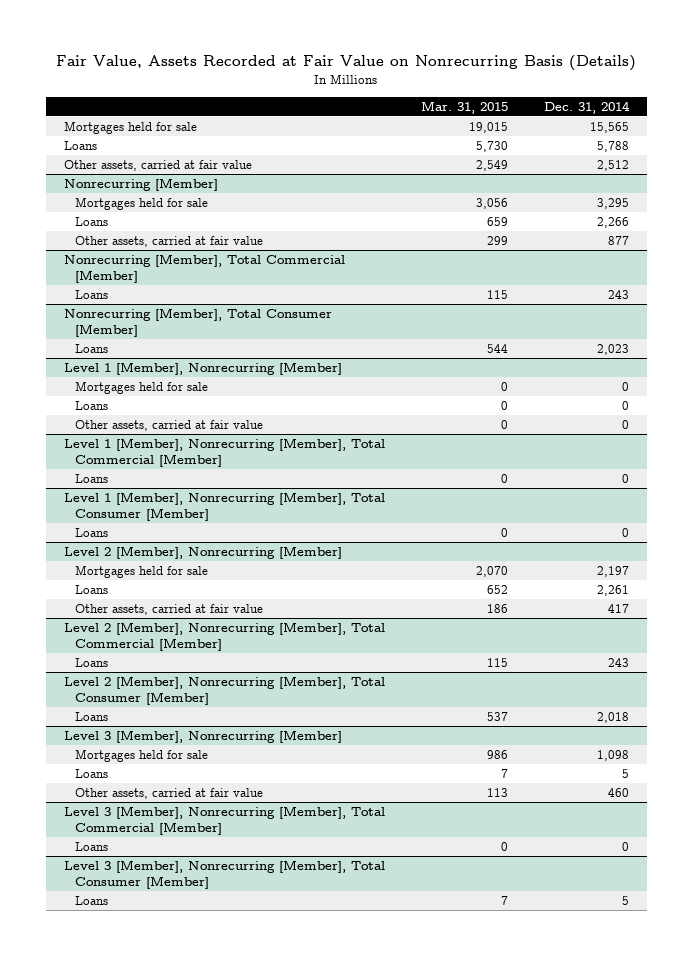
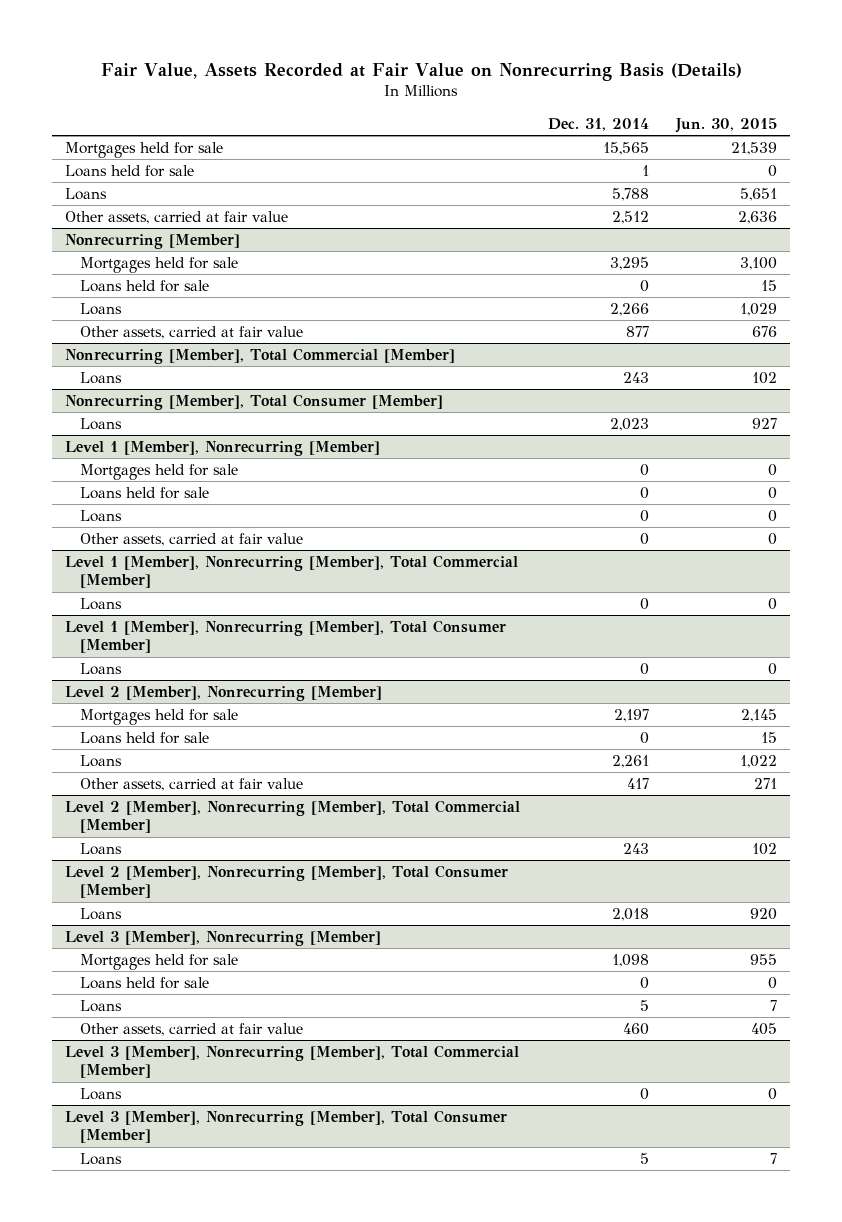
[420,100,508,114] Mar. 31, 2015 -> none
none -> [674,117,777,133] Jun. 30, 2015
none -> [65,164,195,177] Loans held for sale
none -> [79,279,209,292] Loans held for sale
none -> [79,486,209,499] Loans held for sale
none -> [79,731,209,744] Loans held for sale
none -> [79,976,209,989] Loans held for sale

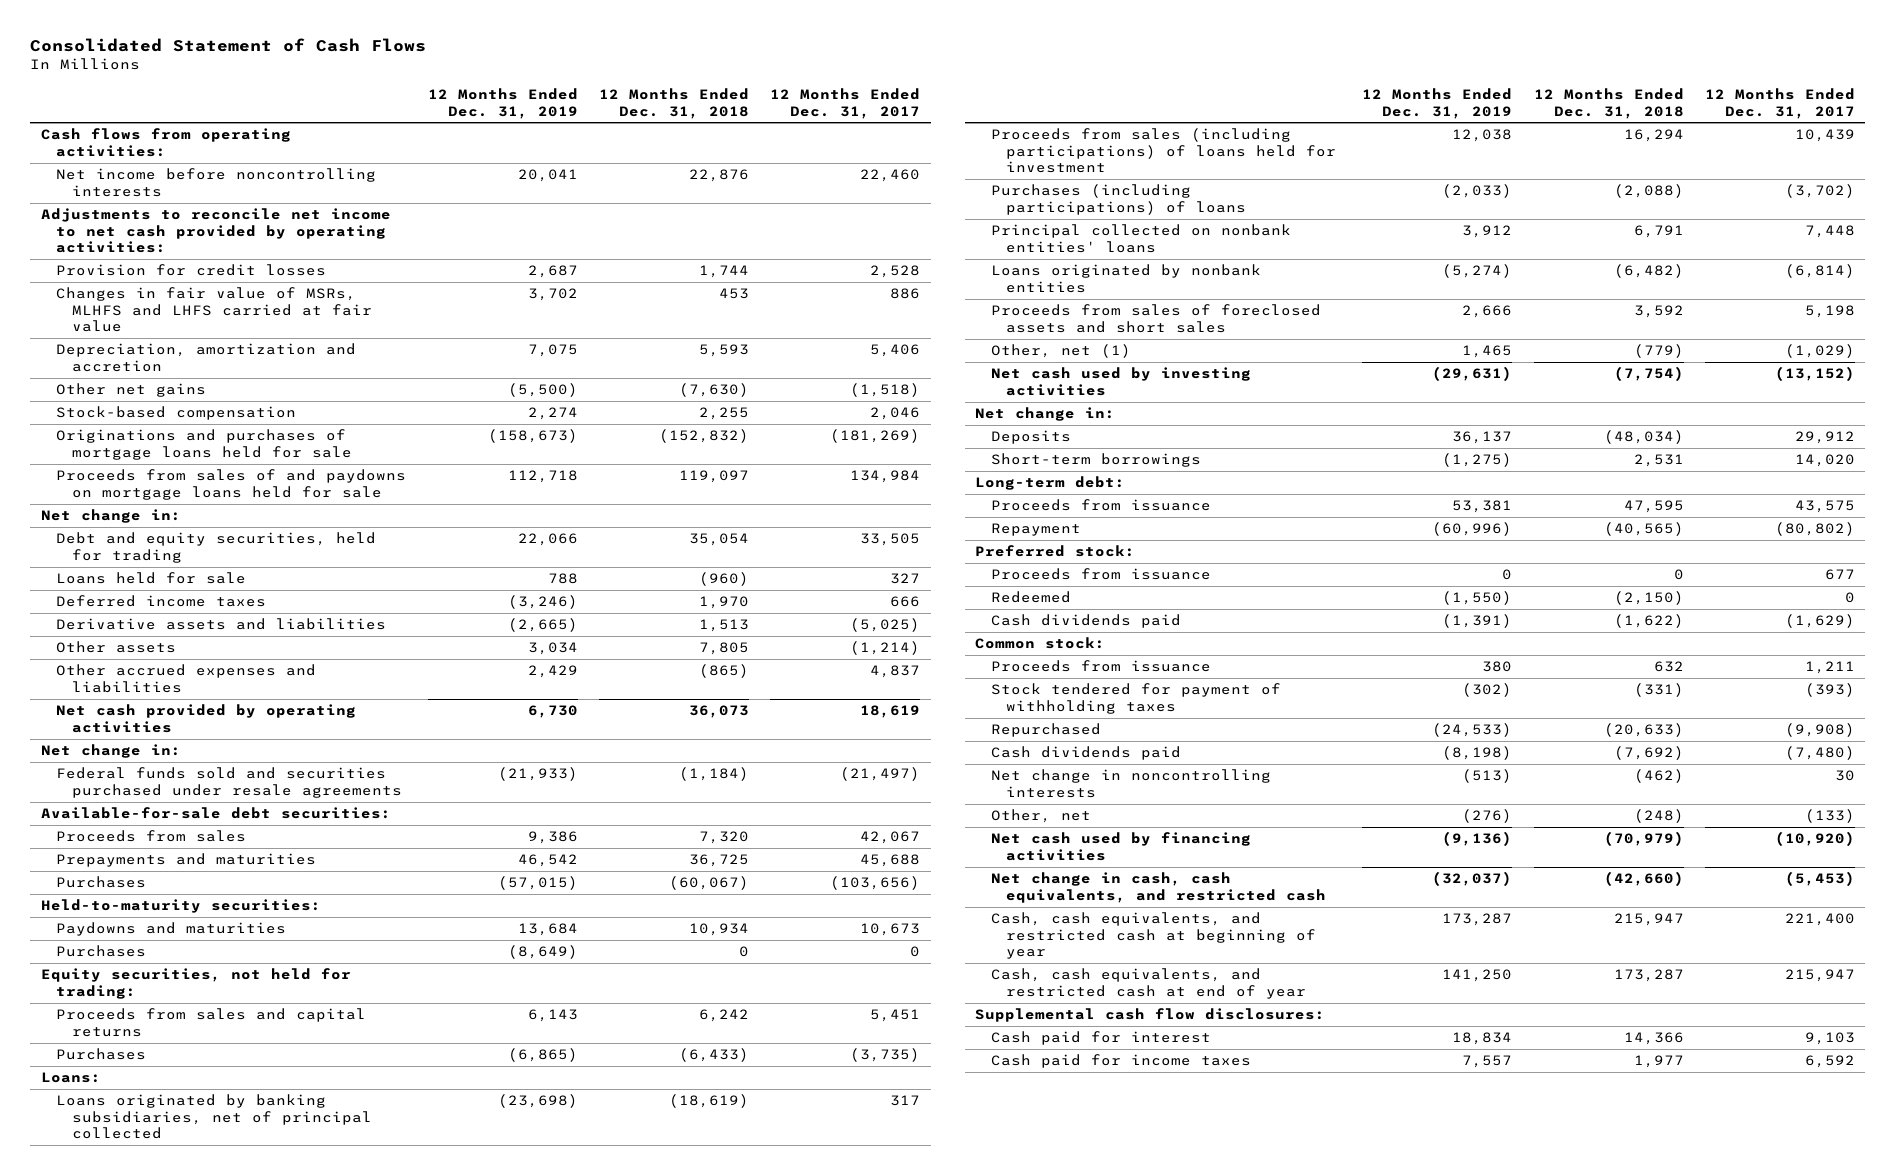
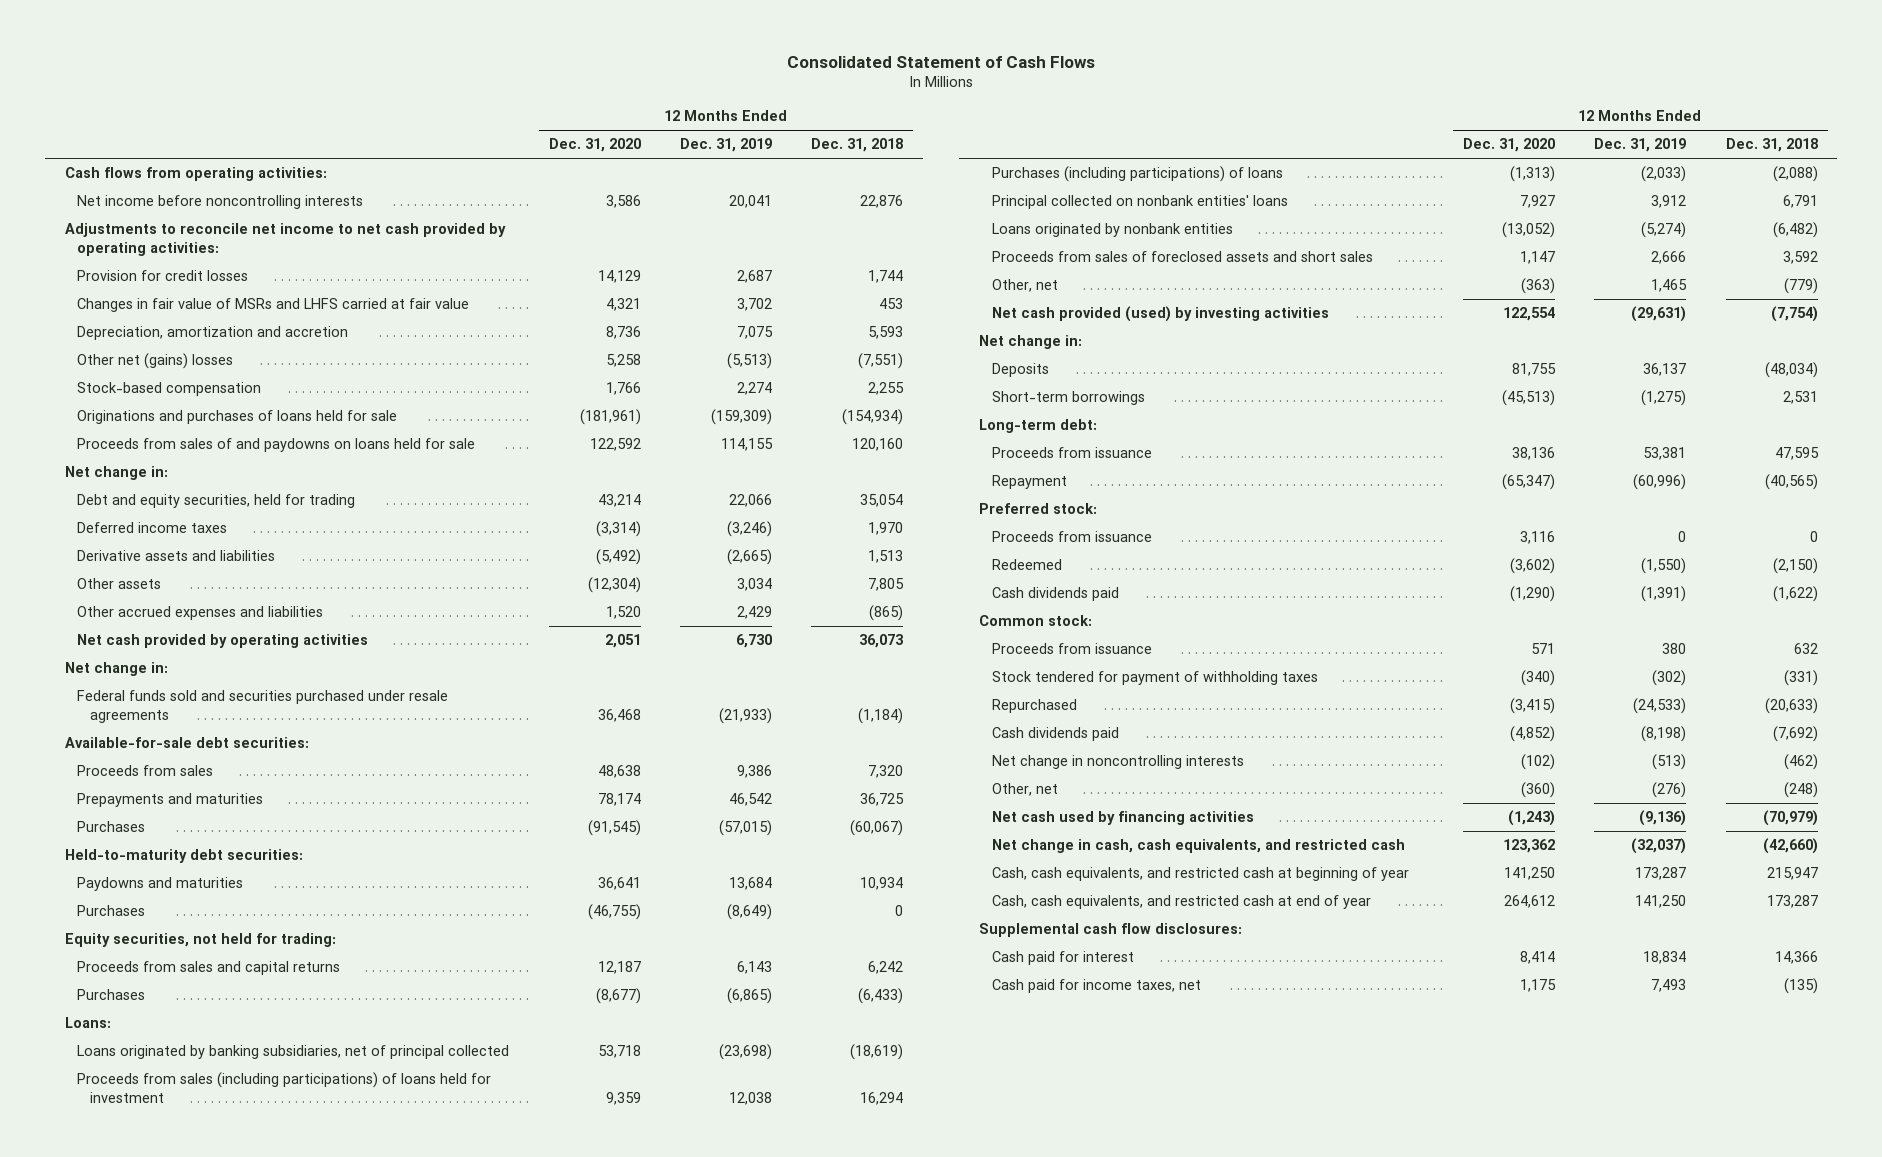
[770,88,921,119] 12 Months Ended Dec. 31, 2017 -> none
none -> [548,138,641,153] Dec. 31, 2020
[56,287,372,333] Changes in fair value of MSRs, MLHFS and LHFS carried at fair value -> [77,298,470,313] Changes in fair value of MSRs and LHFS carried at fair value
[56,383,207,398] Other net gains -> [77,353,234,370] Other net (gains) losses
[507,383,578,398] (5,500) -> [726,353,772,370] (5,513)
[678,383,749,398] (7,630) -> [858,353,904,370] (7,551)
[56,429,352,460] Originations and purchases of mortgage loans held for sale -> [77,410,398,425] Originations and purchases of loans held for sale
[487,429,578,444] (158,673) -> [710,409,772,426] (159,309)
[658,429,749,444] (152,832) -> [842,409,904,426] (154,934)
[56,469,407,500] Proceeds from sales of and paydowns on mortgage loans held for sale -> [77,438,476,453] Proceeds from sales of and paydowns on loans held for sale
[507,470,578,484] 112,718 -> [720,438,773,452] 114,155
[678,470,749,484] 119,097 -> [852,438,904,452] 120,160
[56,572,247,585] Loans held for sale -> none
[40,899,321,914] Held-to-maturity securities: -> [64,849,303,864] Held-to-maturity debt securities:
[990,344,1131,359] Other, net (1) -> [991,279,1058,293] Other, net
[990,367,1251,396] Net cash used by investing activities -> [991,306,1329,323] Net cash provided (used) by investing activities
[990,1054,1251,1069] Cash paid for income taxes -> [991,979,1201,994] Cash paid for income taxes, net
[1462,1055,1513,1069] 7,557 -> [1651,979,1687,993] 7,493
[1633,1055,1684,1069] 1,977 -> [1783,978,1818,995] (135)

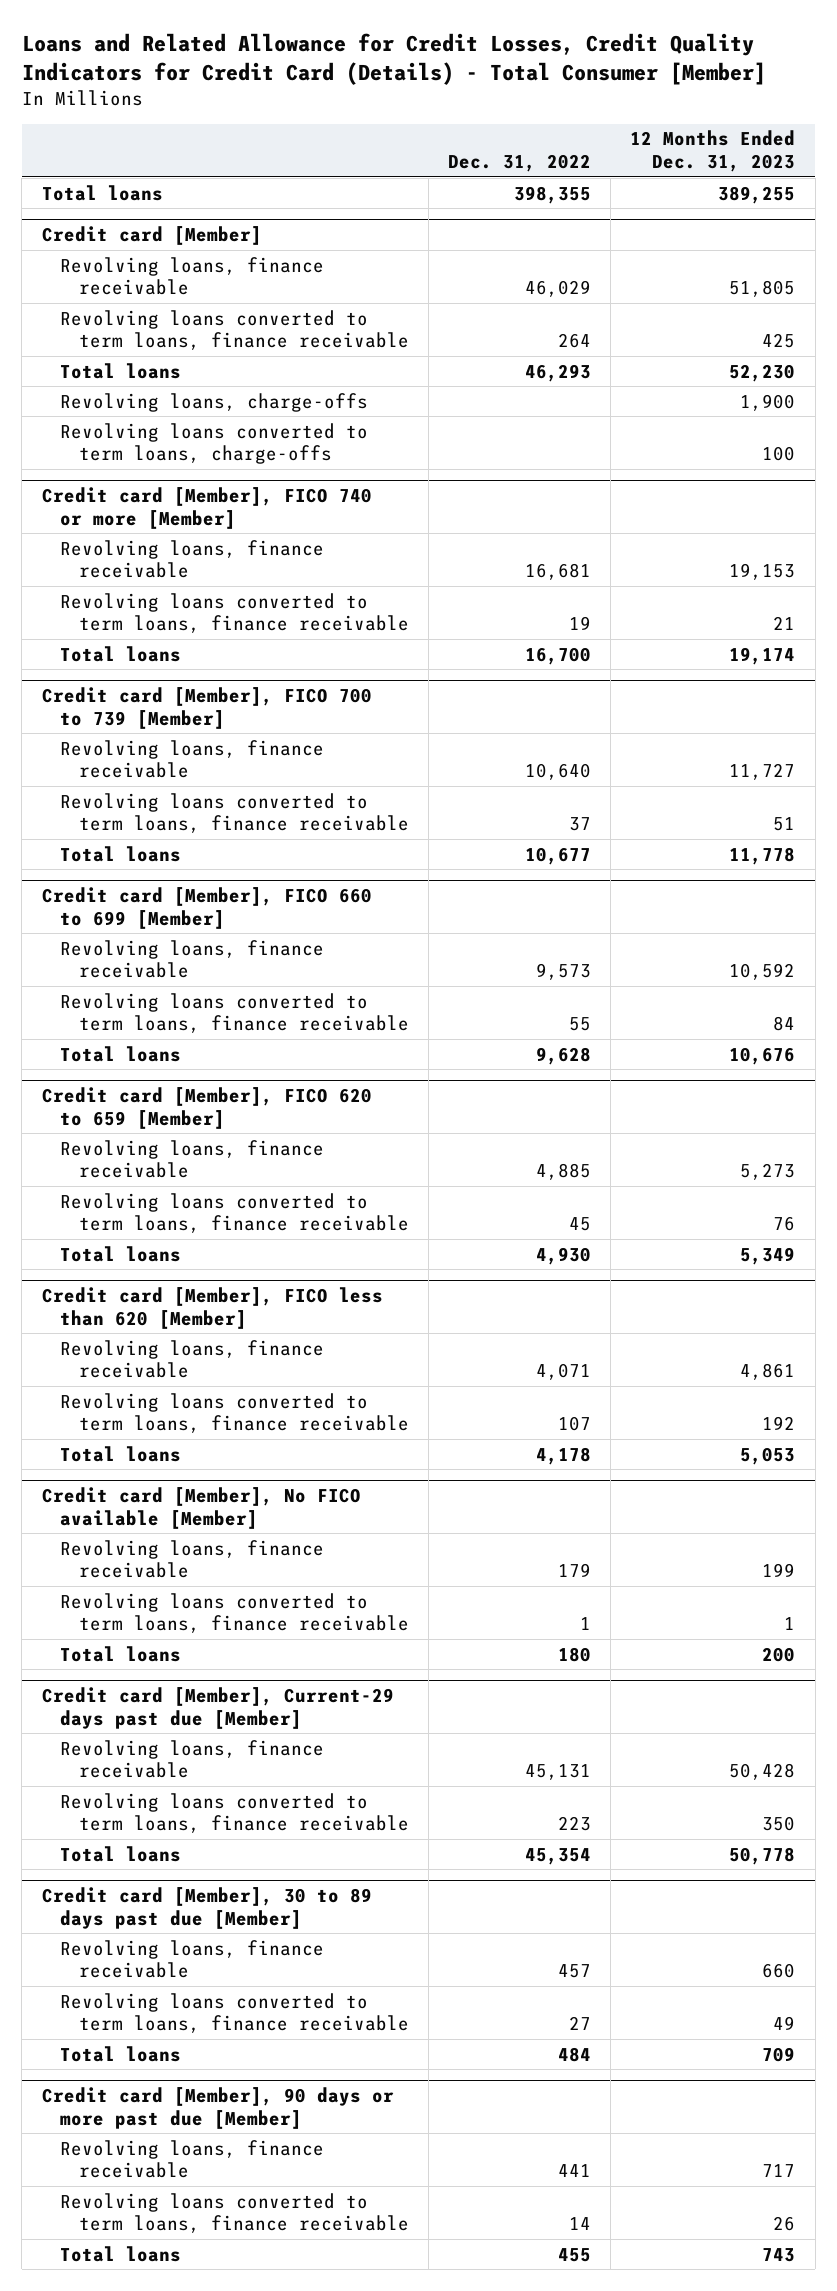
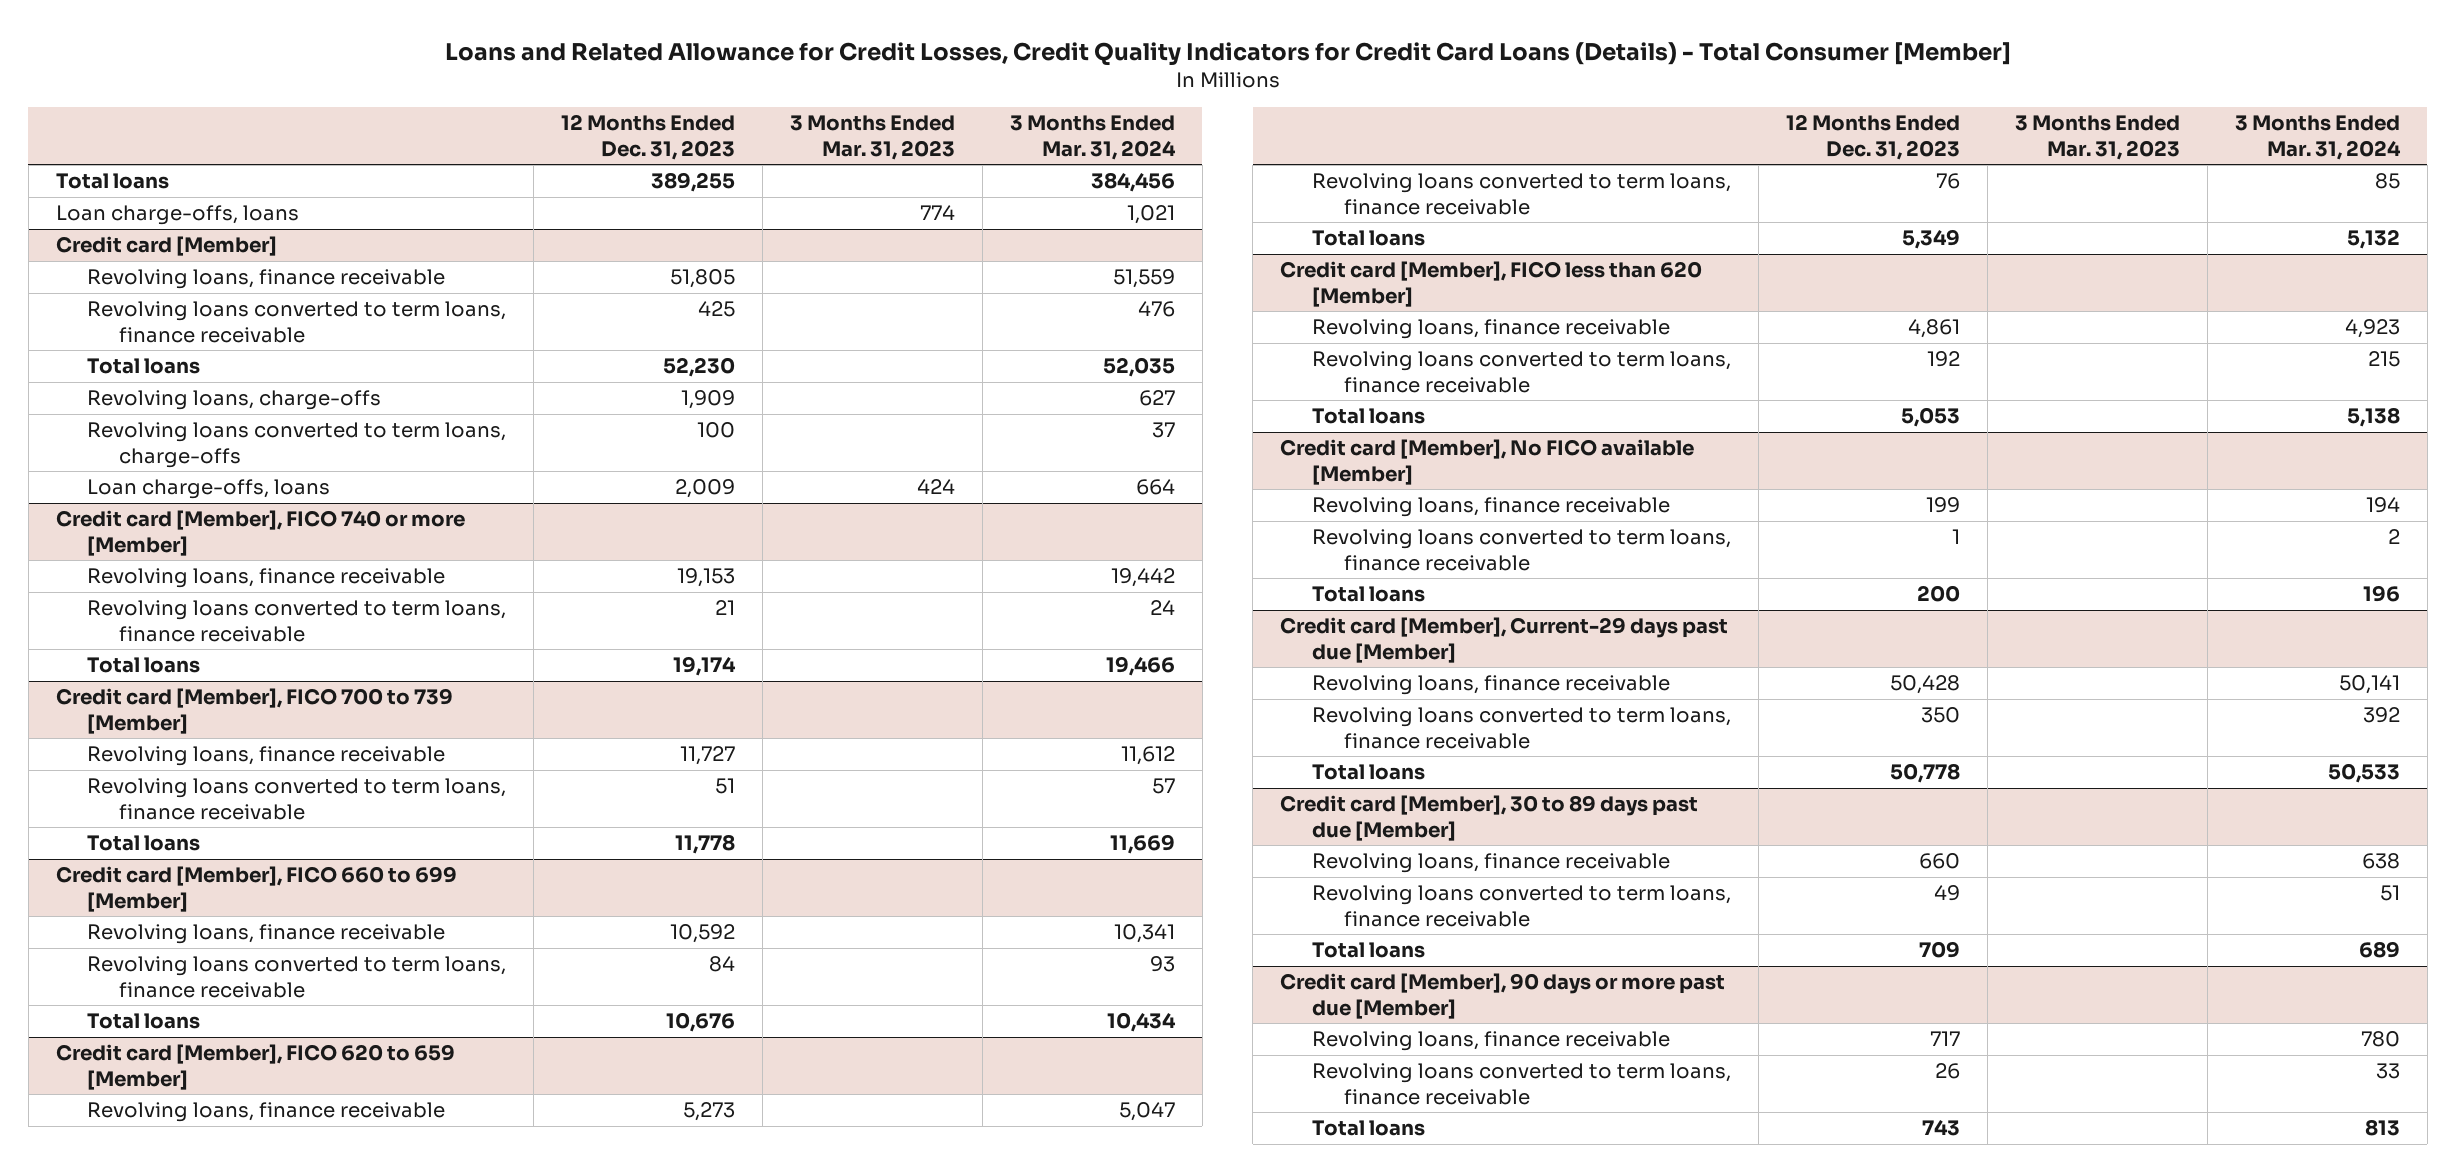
[21,32,766,85] Loans and Related Allowance for Credit Losses, Credit Quality Indicators for Credit Card (Details) - Total Consumer [Member] -> [444,41,2011,66] Loans and Related Allowance for Credit Losses, Credit Quality Indicators for Credit Card Loans (Details) - Total Consumer [Member]
[448,153,592,172] Dec. 31, 2022 -> none
none -> [790,115,956,160] 3 Months Ended Mar. 31, 2023
none -> [1010,115,1177,160] 3 Months Ended Mar. 31, 2024
none -> [55,205,299,226] Loan charge-offs, loans
[740,393,796,411] 1,900 -> [681,390,736,410] 1,909
none -> [87,479,331,500] Loan charge-offs, loans

